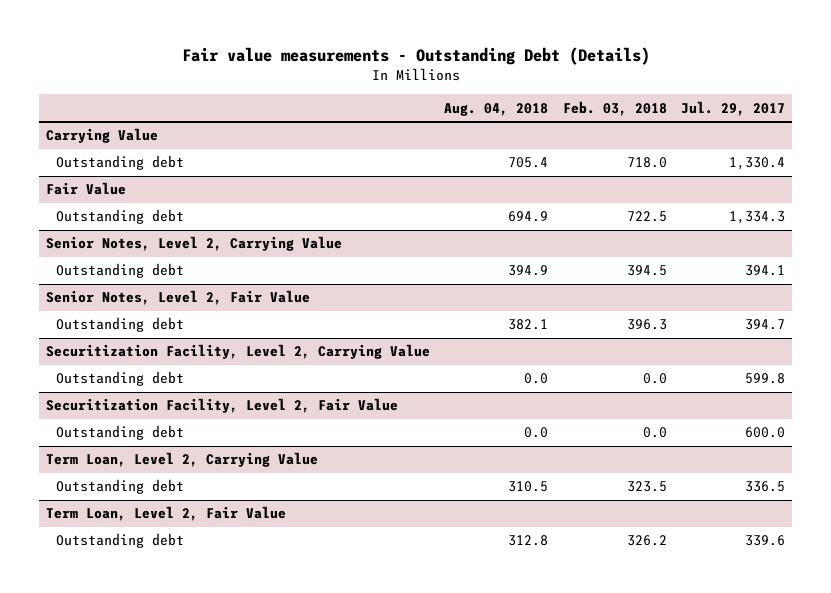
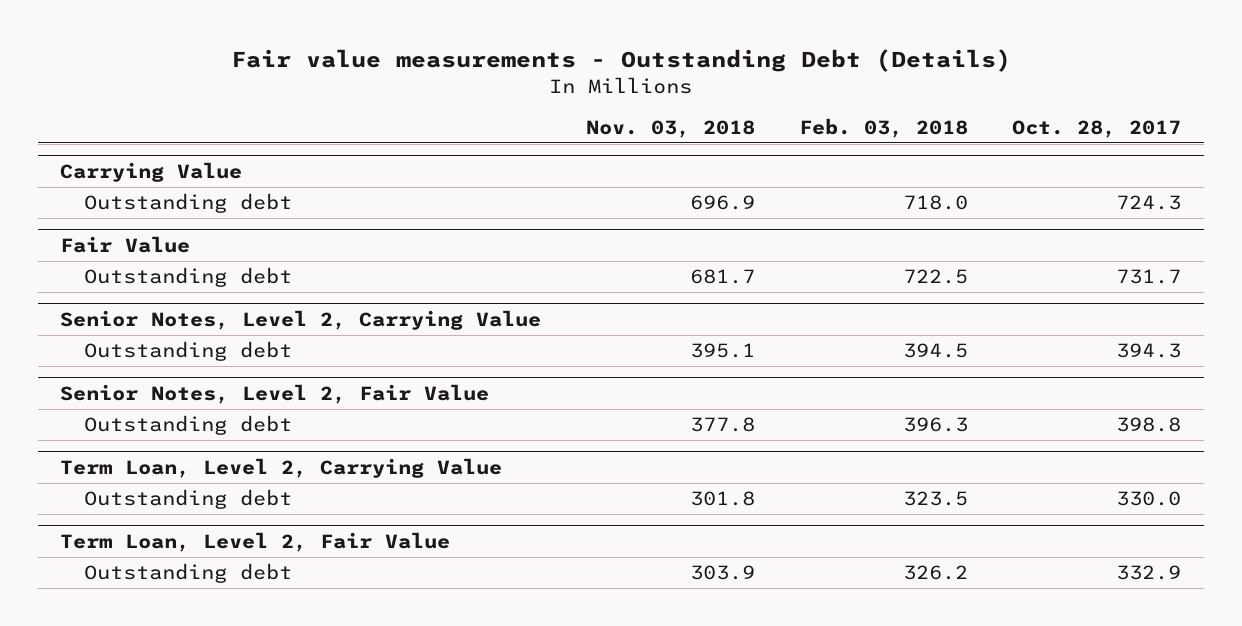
[444,102,549,116] Aug. 04, 2018 -> none
[680,100,785,116] Jul. 29, 2017 -> none
none -> [585,119,755,138] Nov. 03, 2018
none -> [1012,119,1182,138] Oct. 28, 2017
[46,344,431,360] Securitization Facility, Level 2, Carrying Value -> none
[56,371,185,387] Outstanding debt -> none
[46,398,399,414] Securitization Facility, Level 2, Fair Value -> none
[56,425,185,441] Outstanding debt -> none

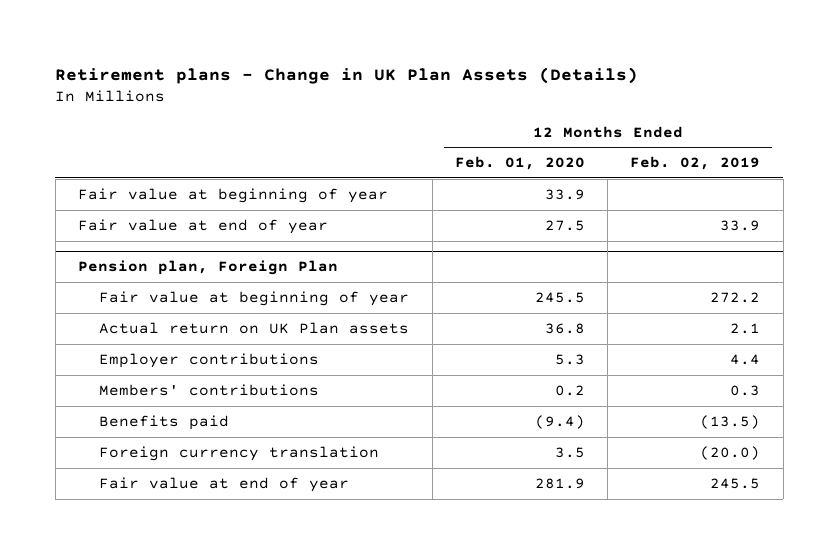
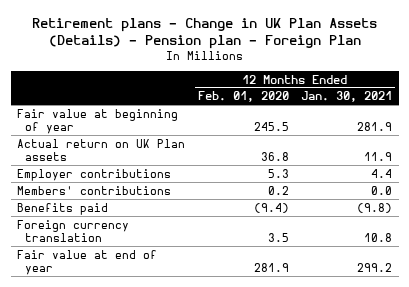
[55,66,639,84] Retirement plans - Change in UK Plan Assets (Details) -> [31,17,377,50] Retirement plans - Change in UK Plan Assets (Details) - Pension plan - Foreign Plan
[630,156,761,171] Feb. 02, 2019 -> none
none -> [301,91,393,103] Jan. 30, 2021
[77,187,388,203] Fair value at beginning of year -> none
[77,218,328,234] Fair value at end of year -> none
[77,259,338,275] Pension plan, Foreign Plan -> none

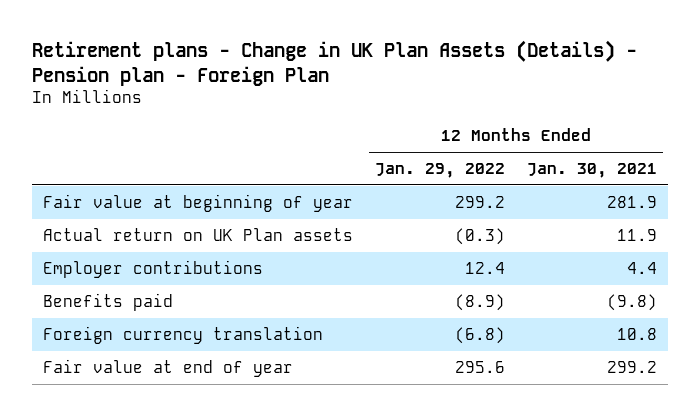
[197,91,289,103] Feb. 01, 2020 -> none
none -> [374,163,505,179] Jan. 29, 2022
[17,185,172,195] Members' contributions -> none

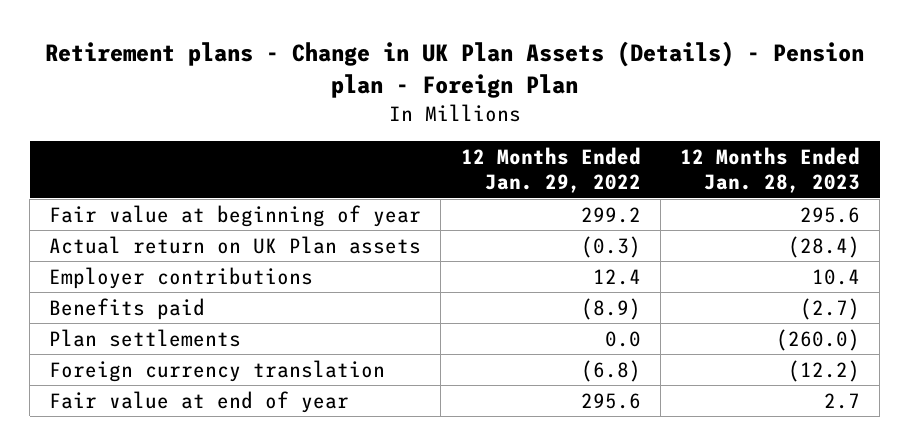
[527,163,658,179] Jan. 30, 2021 -> none
none -> [679,147,860,194] 12 Months Ended Jan. 28, 2023
none -> [49,328,242,347] Plan settlements

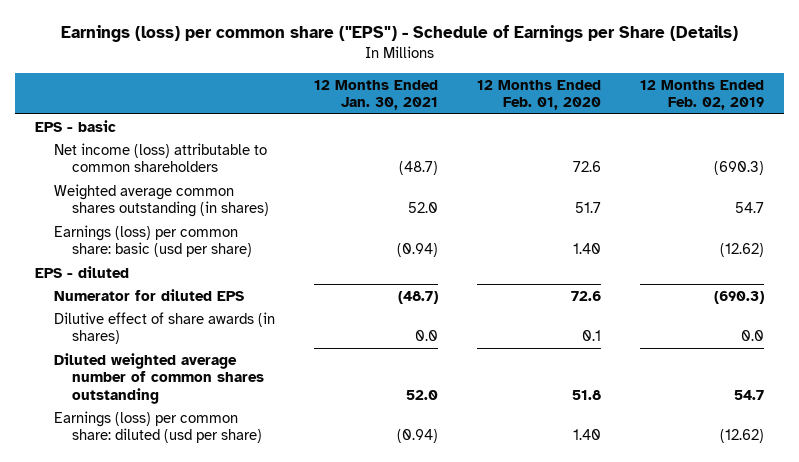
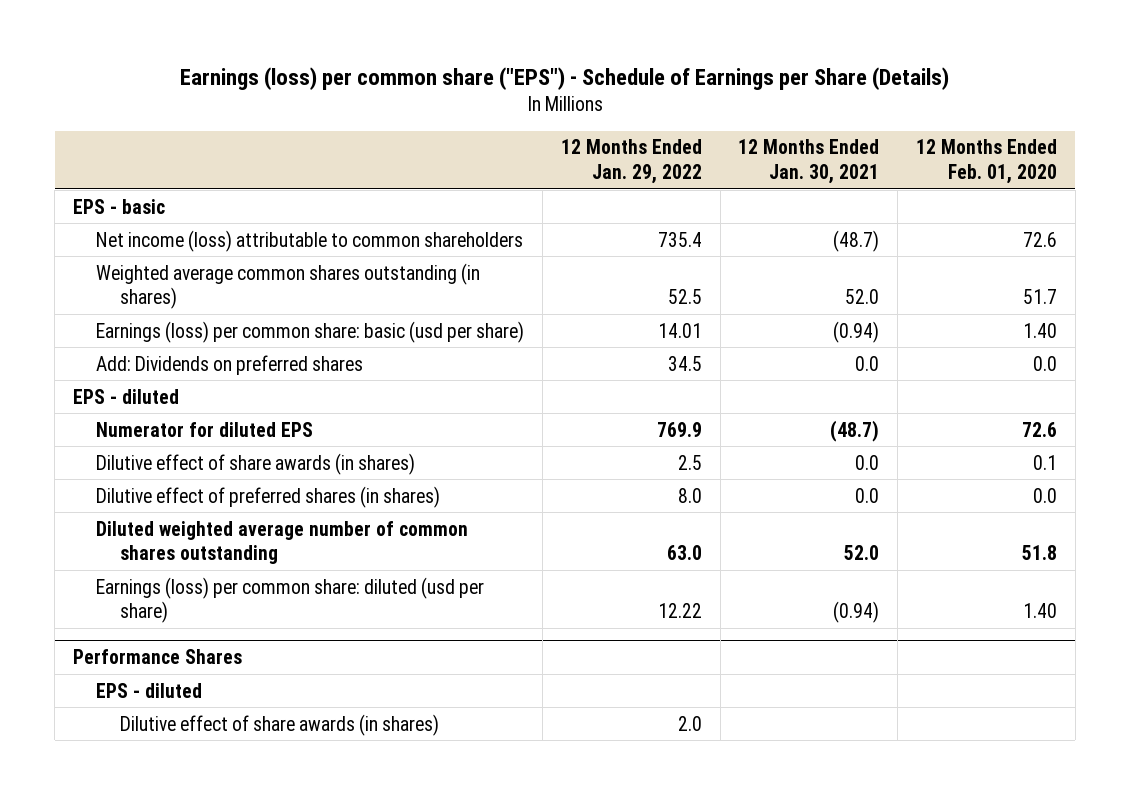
[640,79,765,111] 12 Months Ended Feb. 02, 2019 -> none
none -> [560,139,702,184] 12 Months Ended Jan. 29, 2022
none -> [96,354,364,375] Add: Dividends on preferred shares
none -> [96,485,441,508] Dilutive effect of preferred shares (in shares)
none -> [72,648,242,664] Performance Shares
none -> [96,682,203,698] EPS - diluted
none -> [119,713,439,736] Dilutive effect of share awards (in shares)

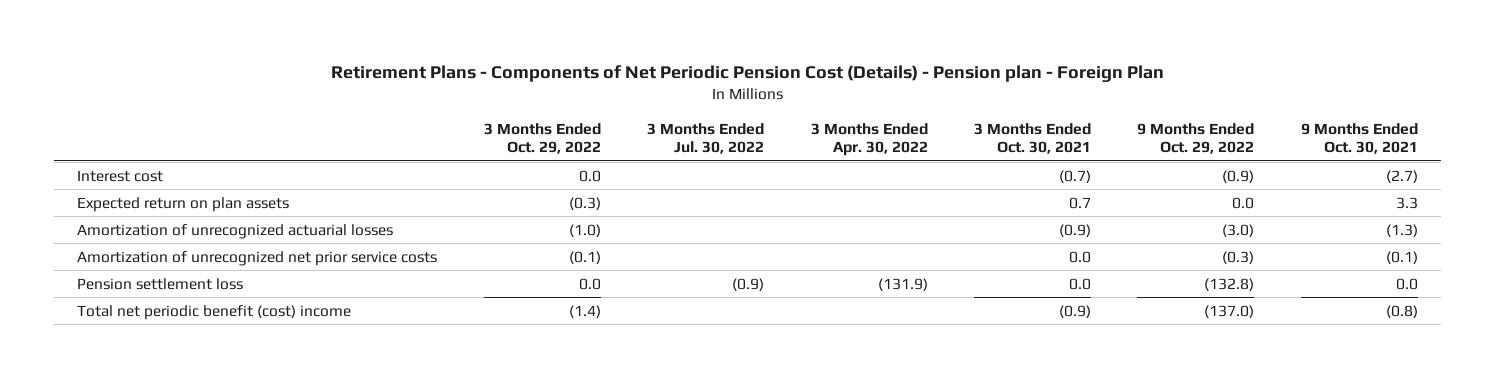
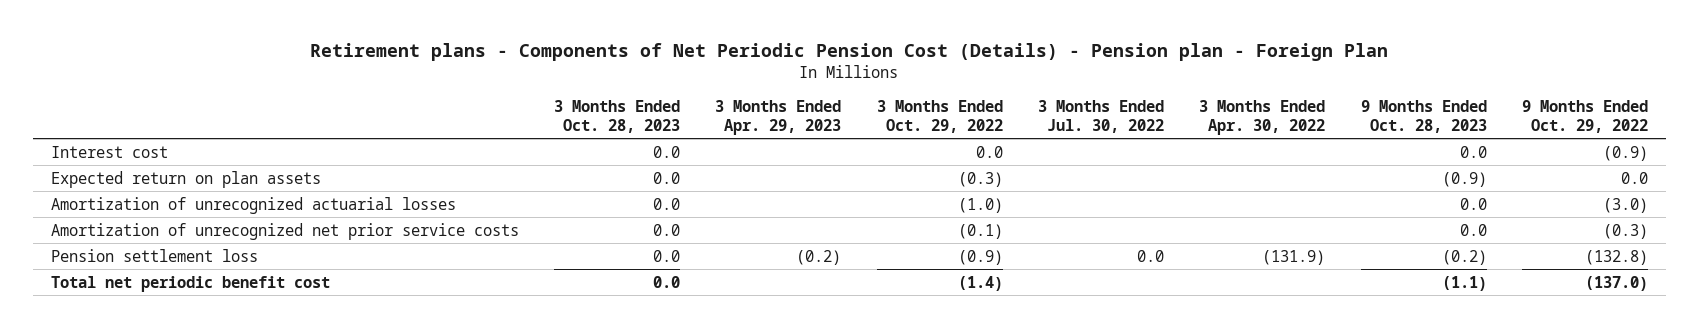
[330,65,1164,83] Retirement Plans - Components of Net Periodic Pension Cost (Details) - Pension plan - Foreign Plan -> [310,42,1389,61] Retirement plans - Components of Net Periodic Pension Cost (Details) - Pension plan - Foreign Plan
[973,122,1091,155] 3 Months Ended Oct. 30, 2021 -> none
[1300,122,1418,155] 9 Months Ended Oct. 30, 2021 -> none
none -> [553,99,680,133] 3 Months Ended Oct. 28, 2023
none -> [715,99,842,135] 3 Months Ended Apr. 29, 2023
none -> [1360,99,1487,133] 9 Months Ended Oct. 28, 2023
[578,277,601,290] 0.0 -> [957,249,1003,265] (0.9)
[732,277,765,291] (0.9) -> [1136,249,1164,262] 0.0
[77,304,352,320] Total net periodic benefit (cost) income -> [50,275,330,292] Total net periodic benefit cost

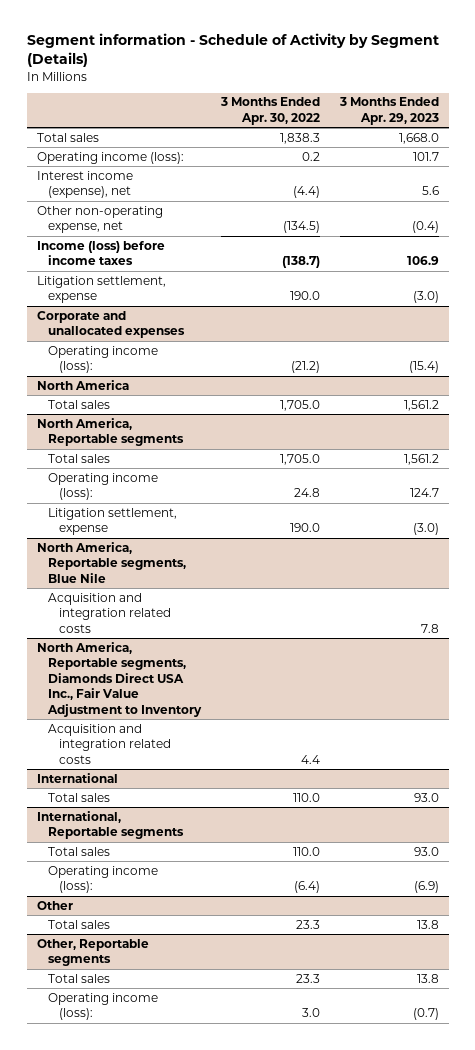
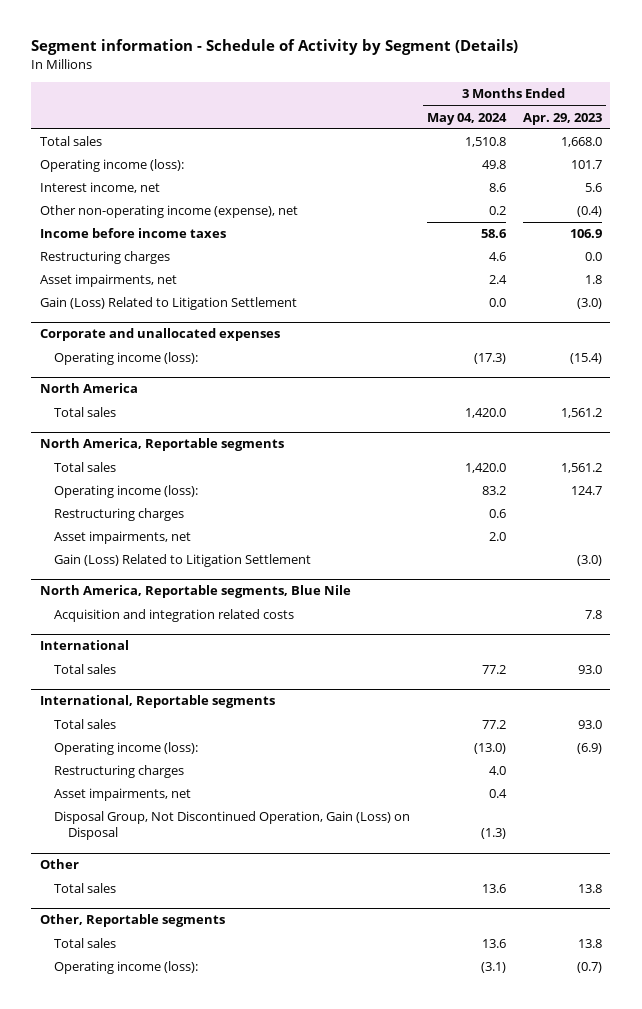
[219,97,320,125] 3 Months Ended Apr. 30, 2022 -> none
none -> [426,112,507,125] May 04, 2024
[36,275,166,304] Litigation settlement, expense -> none
[36,170,133,199] Interest income (expense), net -> [39,182,160,194] Interest income, net
[36,205,163,234] Other non-operating expense, net -> [39,205,298,219] Other non-operating income (expense), net
[36,240,165,266] Income (loss) before income taxes -> [39,228,226,239] Income before income taxes
none -> [39,251,170,265] Restructuring charges
none -> [39,274,177,288] Asset impairments, net
none -> [39,297,297,311] Gain (Loss) Related to Litigation Settlement
[47,507,177,536] Litigation settlement, expense -> none
none -> [53,508,184,522] Restructuring charges
none -> [53,531,191,545] Asset impairments, net
none -> [53,554,311,568] Gain (Loss) Related to Litigation Settlement
[36,641,202,717] North America, Reportable segments, Diamonds Direct USA Inc., Fair Value Adjustment to Inventory -> none
[47,723,172,764] Acquisition and integration related costs -> none
none -> [53,765,184,779] Restructuring charges
none -> [53,788,191,802] Asset impairments, net
none -> [53,811,410,841] Disposal Group, Not Discontinued Operation, Gain (Loss) on Disposal

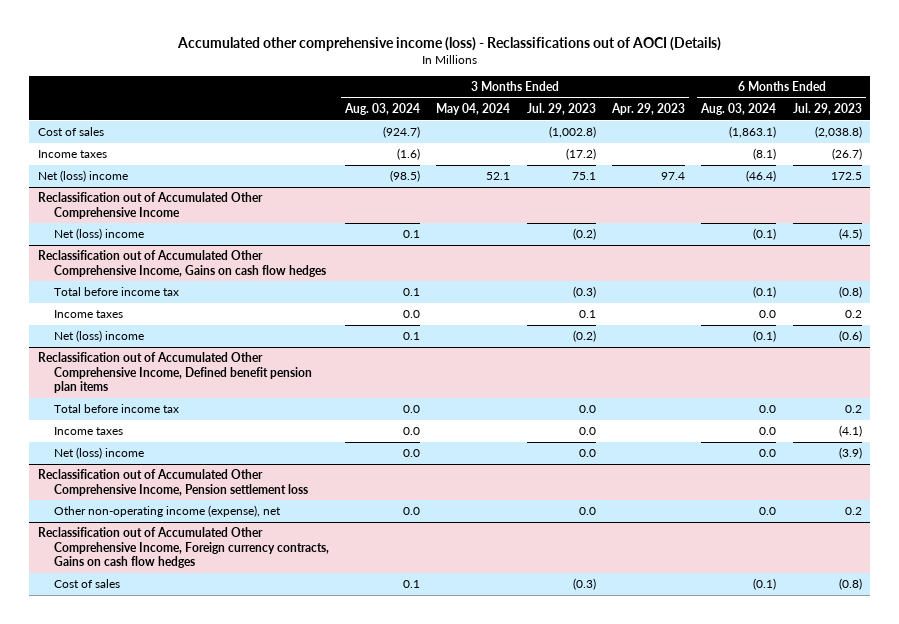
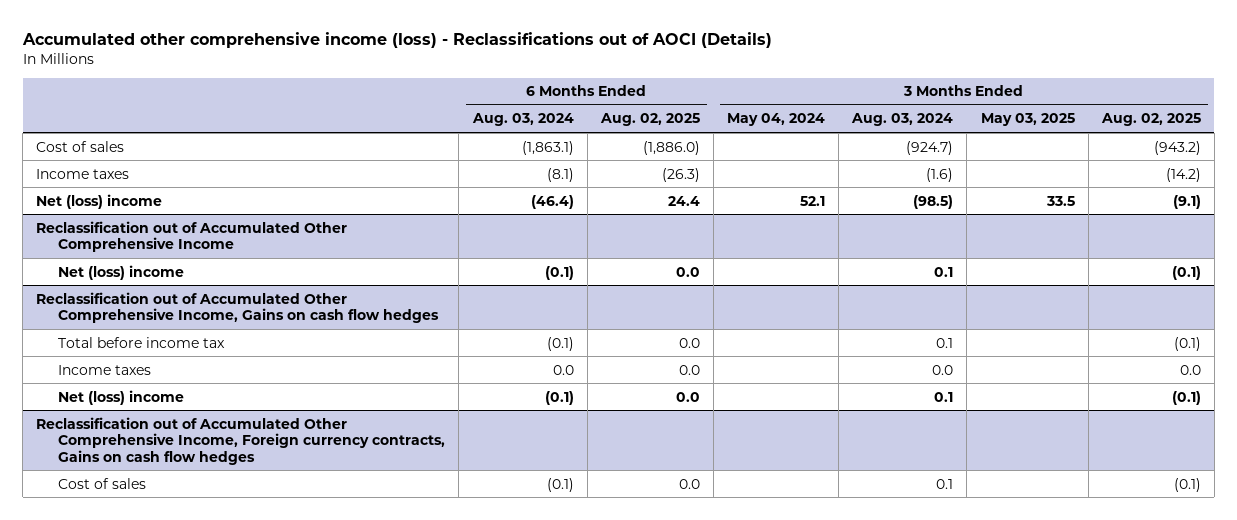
[526,102,596,115] Jul. 29, 2023 -> none
[611,102,686,115] Apr. 29, 2023 -> none
[792,102,862,115] Jul. 29, 2023 -> none
none -> [599,113,700,127] Aug. 02, 2025
none -> [980,113,1075,127] May 03, 2025
none -> [1100,113,1201,127] Aug. 02, 2025
[37,352,312,394] Reclassification out of Accumulated Other Comprehensive Income, Defined benefit pension plan items -> none
[53,404,179,414] Total before income tax -> none
[53,427,123,436] Income taxes -> none
[53,447,144,460] Net (loss) income -> none
[37,469,308,496] Reclassification out of Accumulated Other Comprehensive Income, Pension settlement loss -> none
[53,505,281,518] Other non-operating income (expense), net -> none

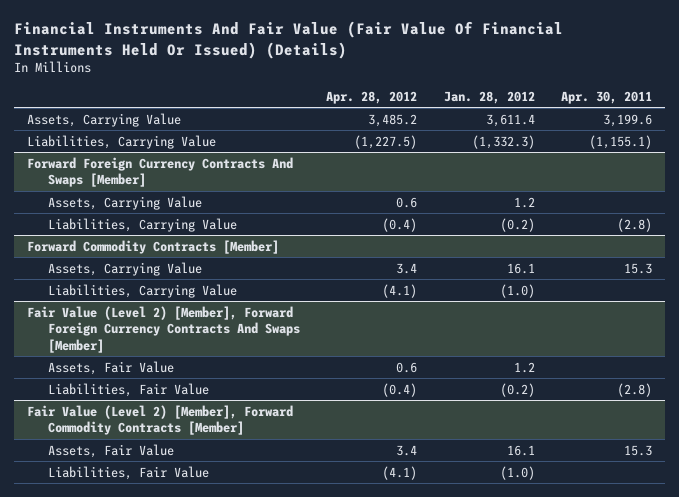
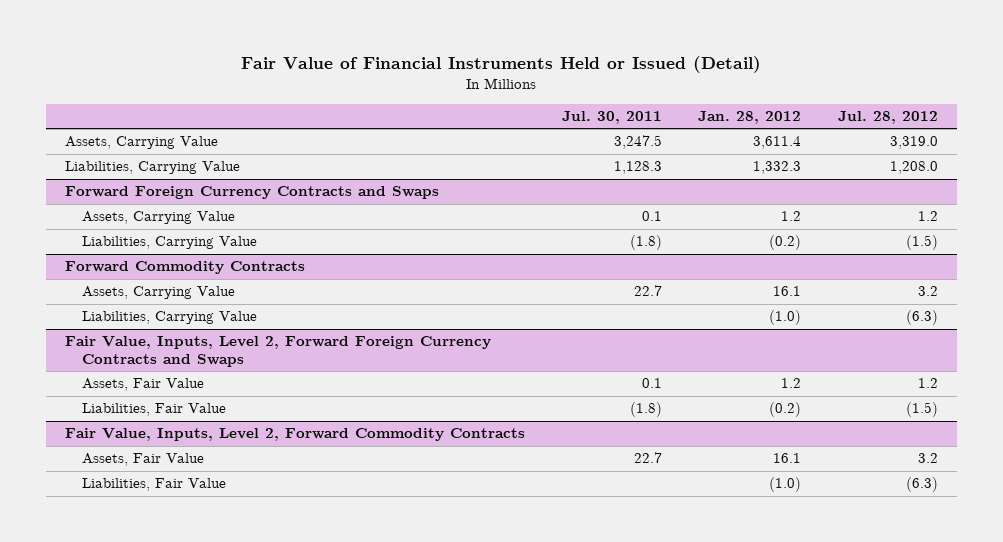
[13,21,563,59] Financial Instruments And Fair Value (Fair Value Of Financial Instruments Held Or Issued) (Details) -> [241,56,762,74] Fair Value of Financial Instruments Held or Issued (Detail)
[326,91,418,105] Apr. 28, 2012 -> none
[561,91,653,105] Apr. 30, 2011 -> none
none -> [561,110,662,124] Jul. 30, 2011
none -> [838,110,939,124] Jul. 28, 2012
[471,134,535,149] (1,332.3) -> [753,161,802,175] 1,332.3
[26,156,293,188] Forward Foreign Currency Contracts And Swaps [Member] -> [64,186,439,200] Forward Foreign Currency Contracts and Swaps
[26,239,279,254] Forward Commodity Contracts [Member] -> [64,261,305,275] Forward Commodity Contracts
[26,305,300,353] Fair Value (Level 2) [Member], Forward Foreign Currency Contracts And Swaps [Member] -> [64,336,491,368] Fair Value, Inputs, Level 2, Forward Foreign Currency Contracts and Swaps
[26,404,293,436] Fair Value (Level 2) [Member], Forward Commodity Contracts [Member] -> [64,428,525,442] Fair Value, Inputs, Level 2, Forward Commodity Contracts

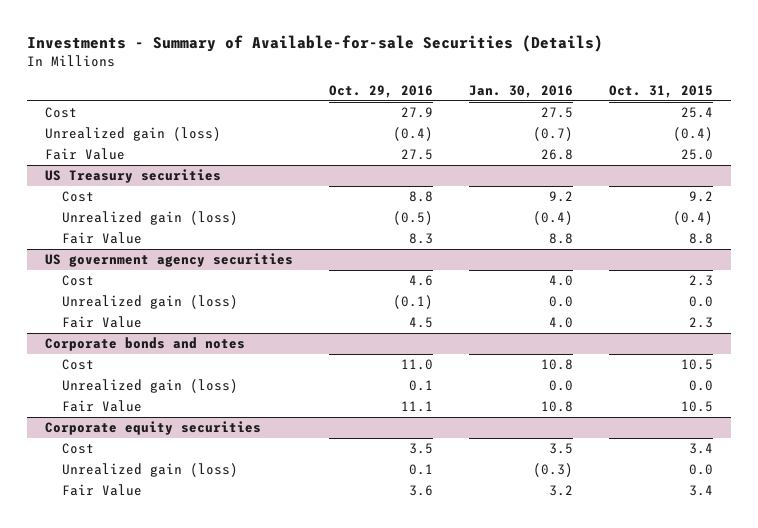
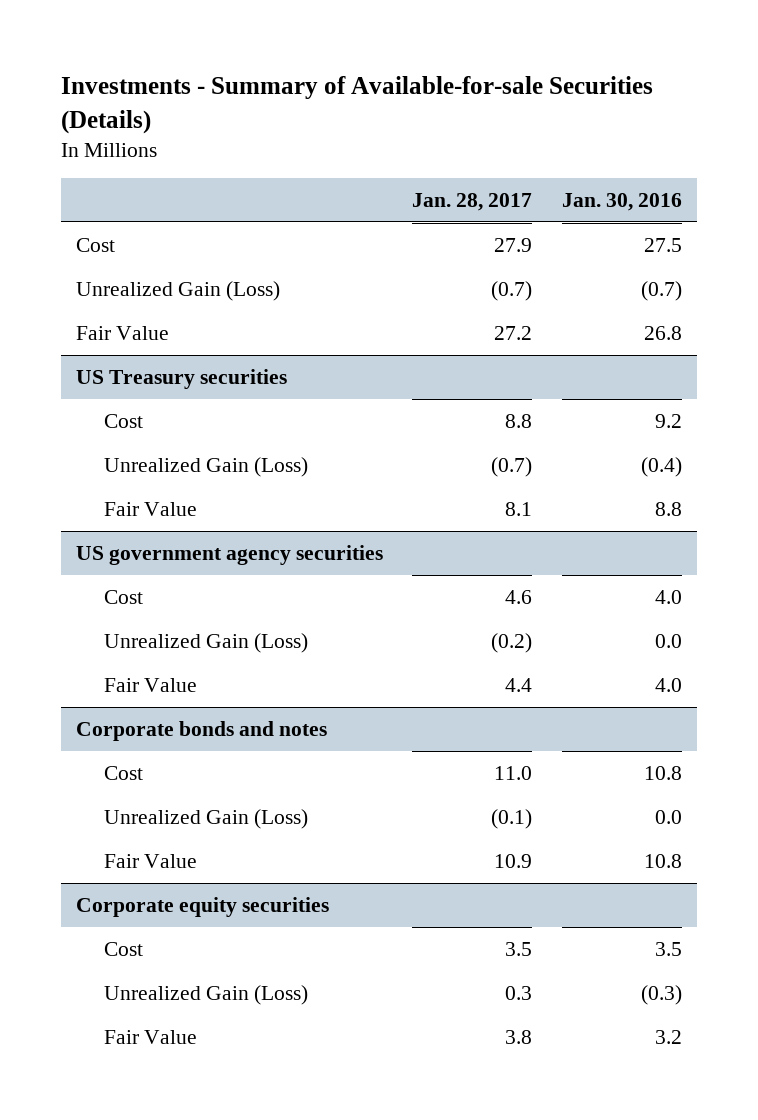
[329,84,434,98] Oct. 29, 2016 -> none
[608,84,713,98] Oct. 31, 2015 -> none
none -> [412,193,533,212] Jan. 28, 2017
[45,127,222,142] Unrealized gain (loss) -> [75,280,280,301] Unrealized Gain (Loss)
[62,211,239,226] Unrealized gain (loss) -> [103,456,308,477] Unrealized Gain (Loss)
[62,295,239,310] Unrealized gain (loss) -> [103,632,308,653] Unrealized Gain (Loss)
[62,379,239,394] Unrealized gain (loss) -> [103,808,308,829] Unrealized Gain (Loss)
[62,463,239,478] Unrealized gain (loss) -> [103,984,308,1005] Unrealized Gain (Loss)

